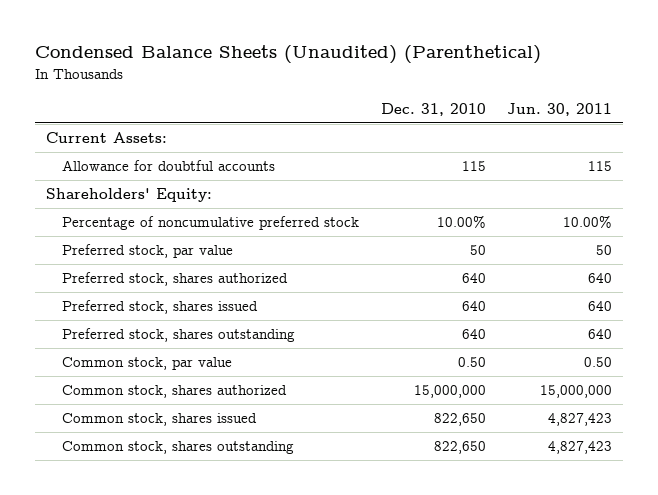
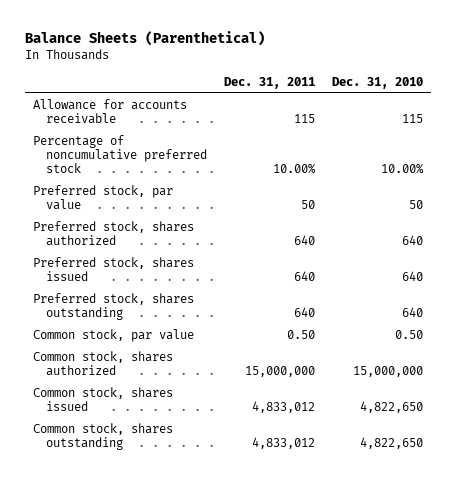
[34,45,541,65] Condensed Balance Sheets (Unaudited) (Parenthetical) -> [24,30,265,46] Balance Sheets (Parenthetical)
[507,102,613,116] Jun. 30, 2011 -> none
none -> [223,76,315,89] Dec. 31, 2011
[45,132,167,144] Current Assets: -> none
[45,188,212,203] Shareholders' Equity: -> none
[62,160,276,172] Allowance for doubtful accounts -> [33,99,188,125] Allowance for accounts receivable
[433,413,486,427] 822,650 -> [359,401,423,414] 4,822,650
[433,441,486,455] 822,650 -> [359,437,423,450] 4,822,650

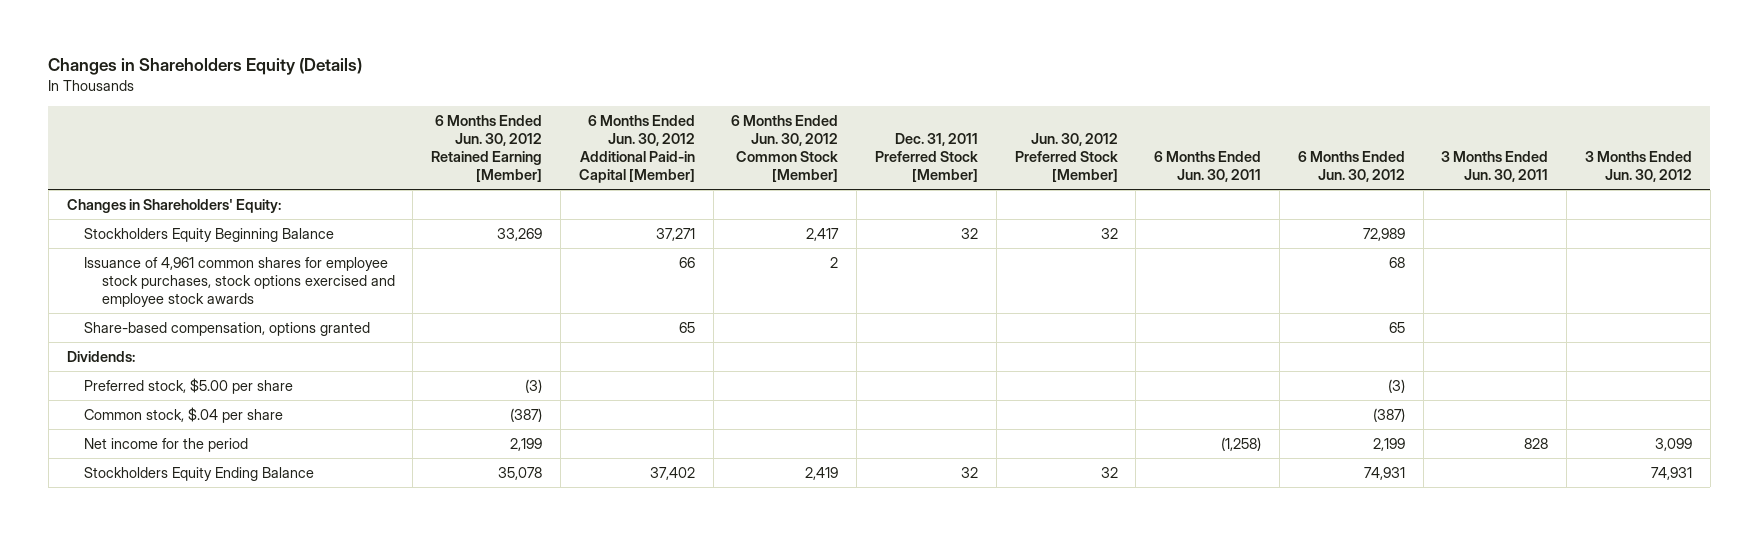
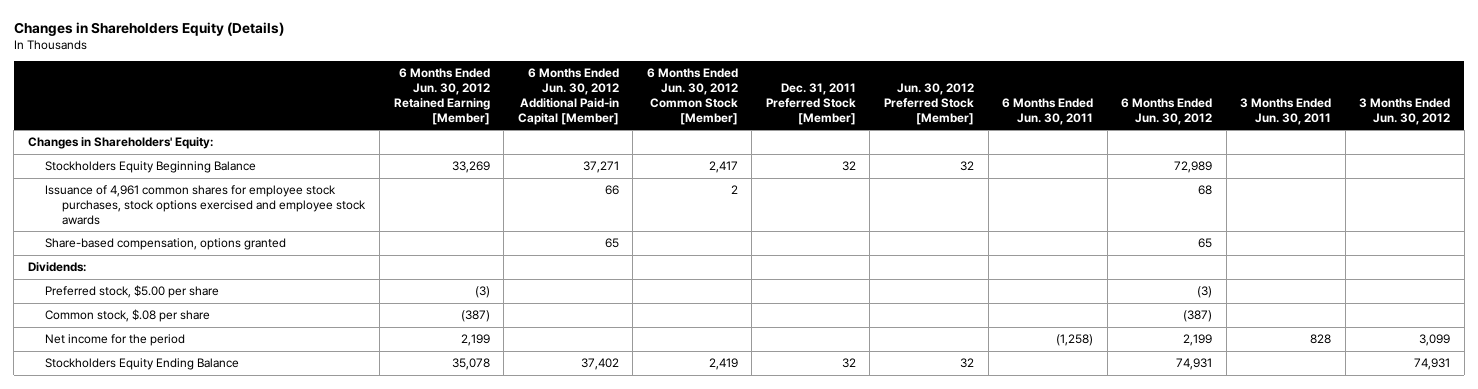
[84,407,284,424] Common stock, $.04 per share -> [45,309,211,323] Common stock, $.08 per share

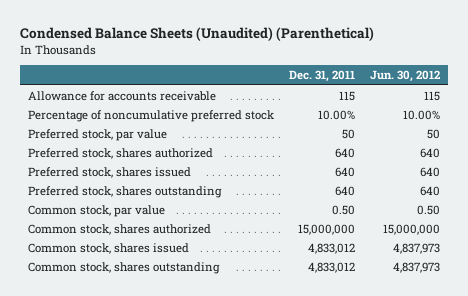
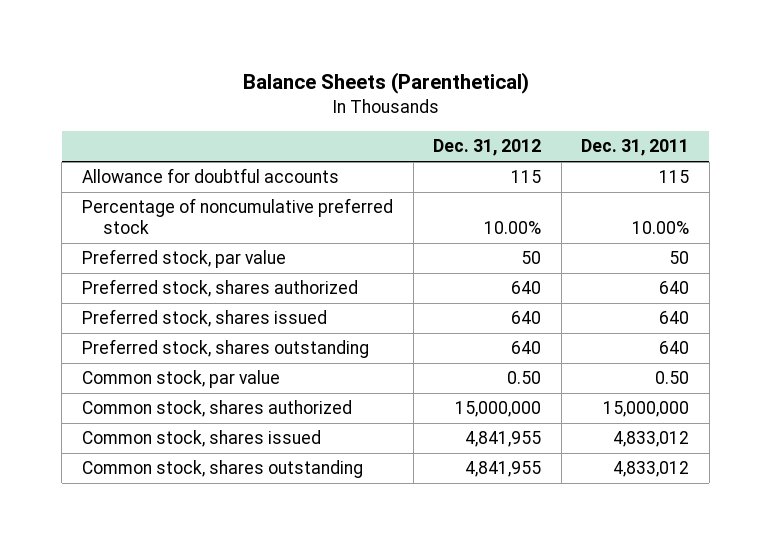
[19,27,374,42] Condensed Balance Sheets (Unaudited) (Parenthetical) -> [242,72,529,95] Balance Sheets (Parenthetical)
[370,70,441,83] Jun. 30, 2012 -> none
none -> [433,139,542,157] Dec. 31, 2012
[27,90,216,101] Allowance for accounts receivable -> [81,168,339,184] Allowance for doubtful accounts

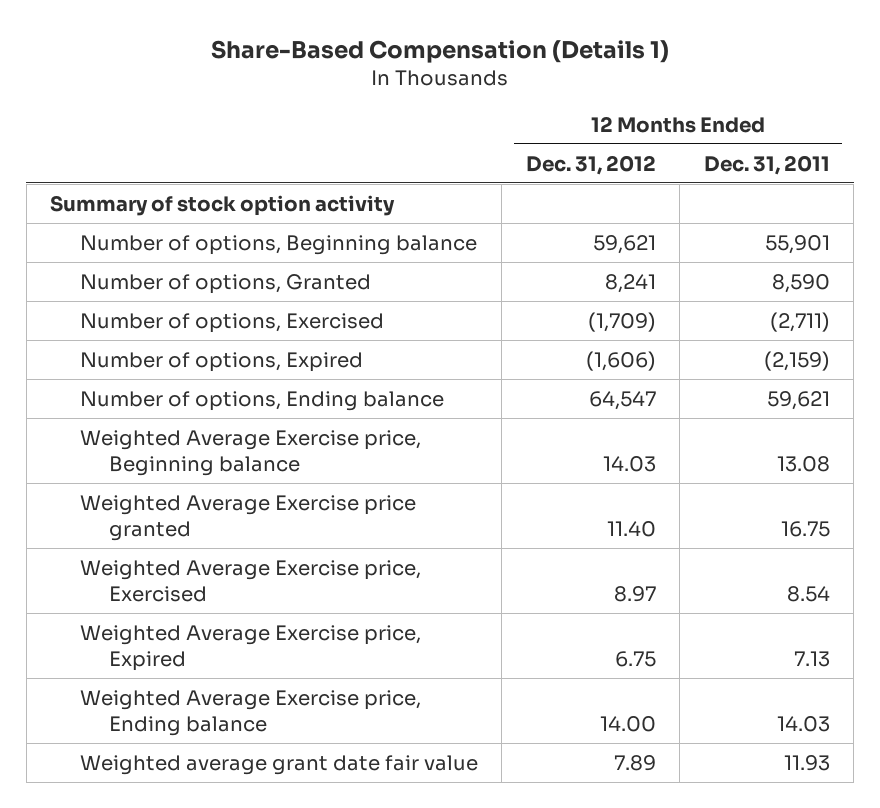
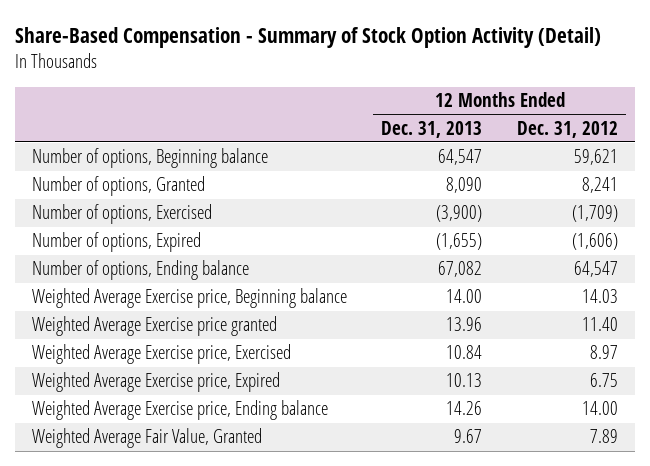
[211,39,670,63] Share-Based Compensation (Details 1) -> [14,27,601,49] Share-Based Compensation - Summary of Stock Option Activity (Detail)
[703,154,830,175] Dec. 31, 2011 -> none
none -> [381,120,483,138] Dec. 31, 2013
[50,194,396,216] Summary of stock option activity -> none
[79,754,478,775] Weighted average grant date fair value -> [31,428,262,449] Weighted Average Fair Value, Granted

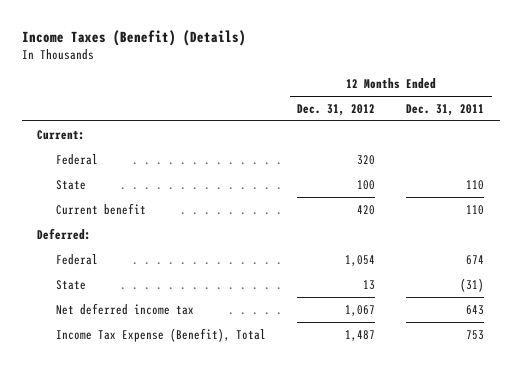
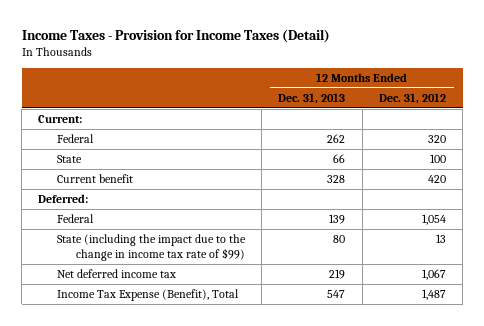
[21,29,246,46] Income Taxes (Benefit) (Details) -> [21,29,330,44] Income Taxes - Provision for Income Taxes (Detail)
[406,104,485,117] Dec. 31, 2011 -> none
none -> [278,92,346,104] Dec. 31, 2013
[56,279,87,290] State -> [57,233,247,261] State (including the impact due to the change in income tax rate of $99)

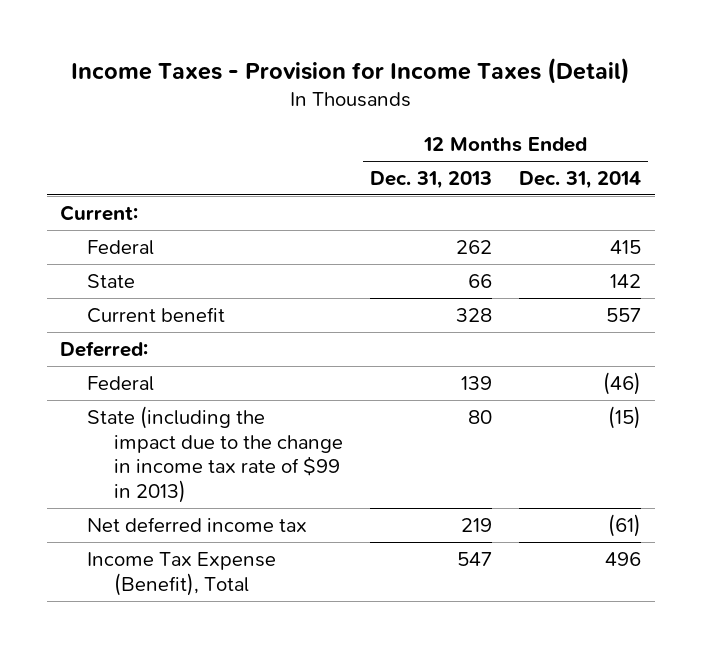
[378,92,446,104] Dec. 31, 2012 -> none
none -> [519,170,642,189] Dec. 31, 2014
[57,233,247,261] State (including the impact due to the change in income tax rate of $99) -> [87,405,344,503] State (including the impact due to the change in income tax rate of $99 in 2013)

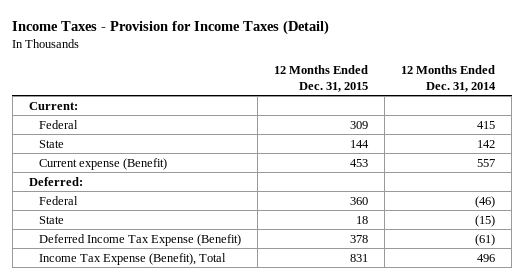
[370,170,493,189] Dec. 31, 2013 -> none
none -> [274,65,369,92] 12 Months Ended Dec. 31, 2015
[87,306,226,323] Current benefit -> [39,157,168,170] Current expense (Benefit)
[87,405,344,503] State (including the impact due to the change in income tax rate of $99 in 2013) -> [39,215,65,224] State
[87,516,308,532] Net deferred income tax -> [39,233,242,246] Deferred Income Tax Expense (Benefit)

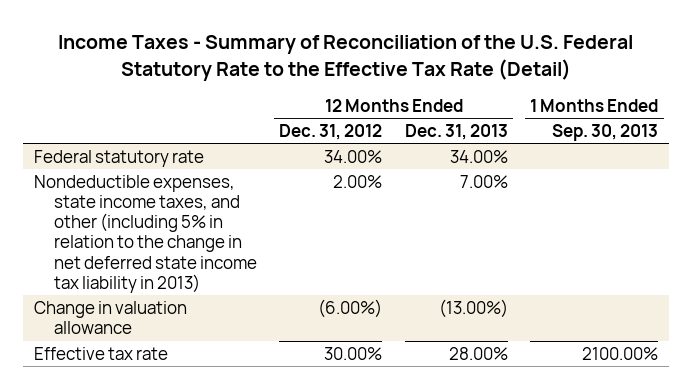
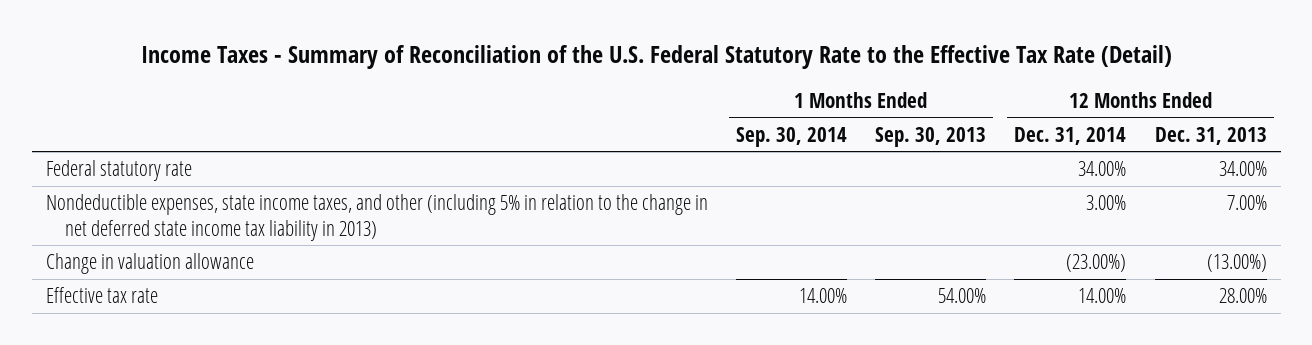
[279,123,383,140] Dec. 31, 2012 -> none
none -> [735,126,847,147] Sep. 30, 2014
none -> [1014,126,1127,145] Dec. 31, 2014
[582,346,659,360] 2100.00% -> [938,288,987,304] 54.00%

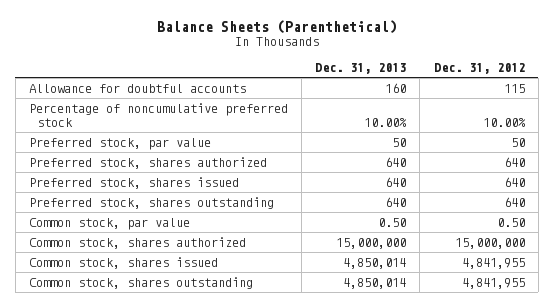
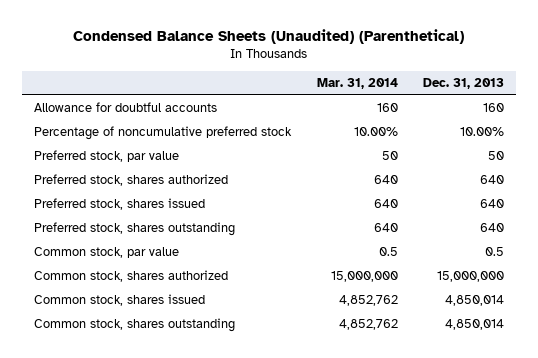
[156,19,397,34] Balance Sheets (Parenthetical) -> [73,29,465,45] Condensed Balance Sheets (Unaudited) (Parenthetical)
[433,62,525,74] Dec. 31, 2012 -> none
none -> [316,77,398,89] Mar. 31, 2014
[378,218,407,228] 0.50 -> [484,247,504,257] 0.5

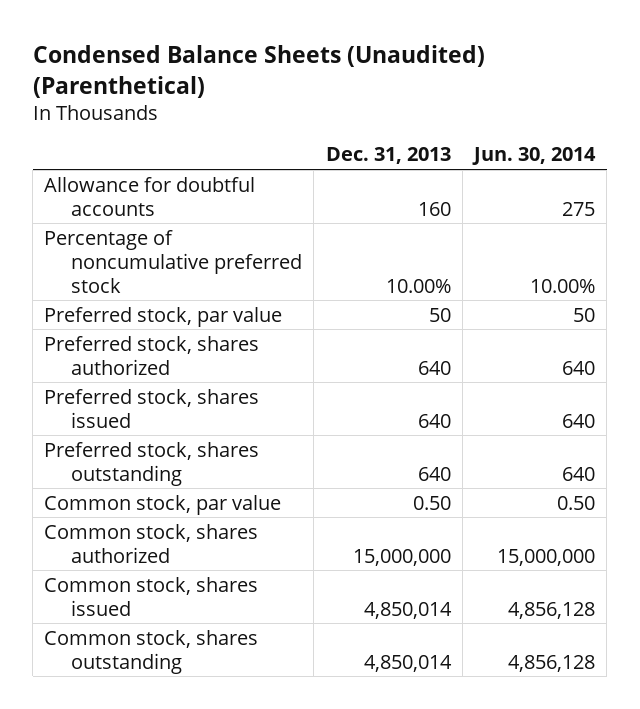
[316,77,398,89] Mar. 31, 2014 -> none
none -> [472,147,597,166] Jun. 30, 2014
[484,247,504,257] 0.5 -> [412,495,451,510] 0.50

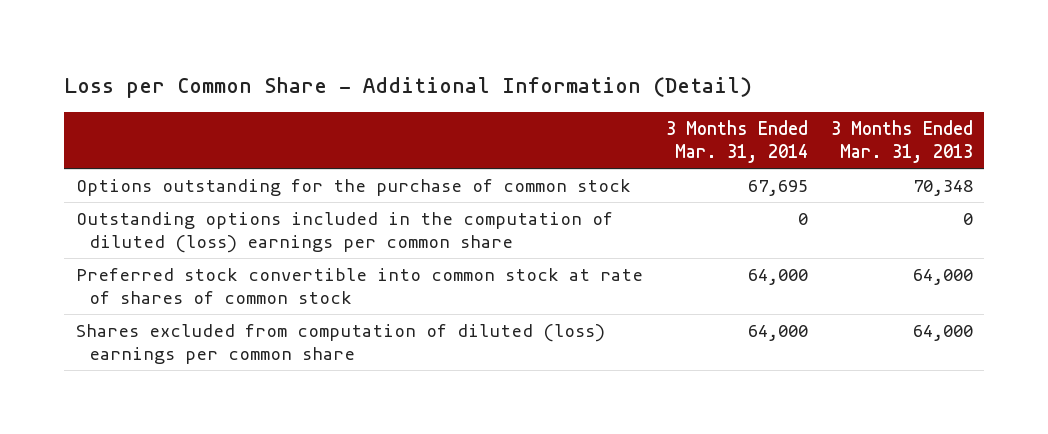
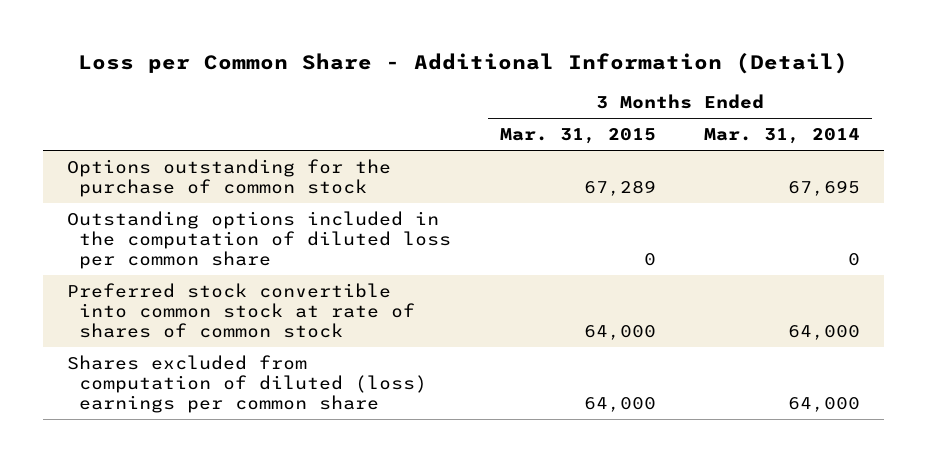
[830,119,973,164] 3 Months Ended Mar. 31, 2013 -> none
none -> [499,128,656,145] Mar. 31, 2015
[75,211,613,254] Outstanding options included in the computation of diluted (loss) earnings per common share -> [67,210,452,269] Outstanding options included in the computation of diluted loss per common share

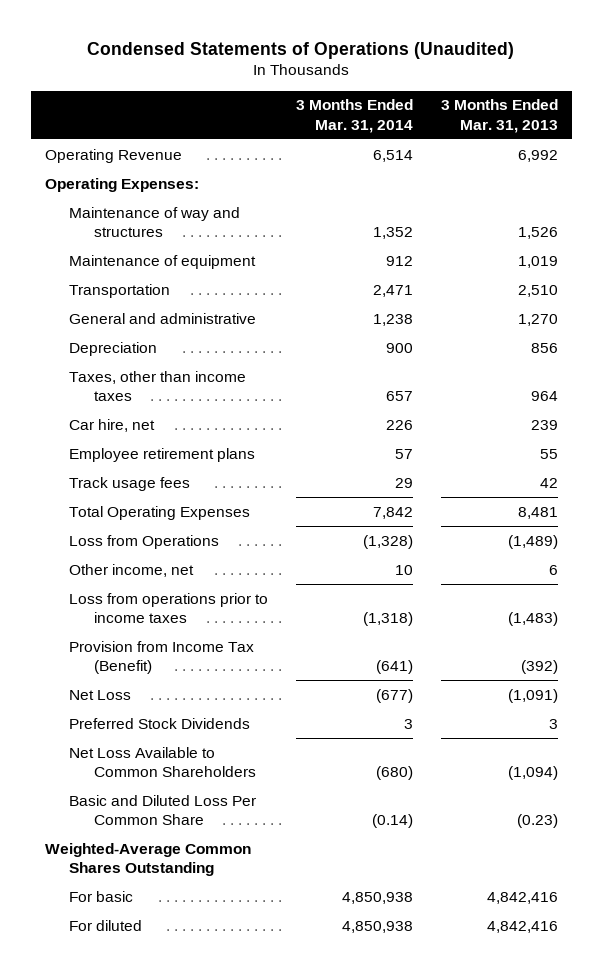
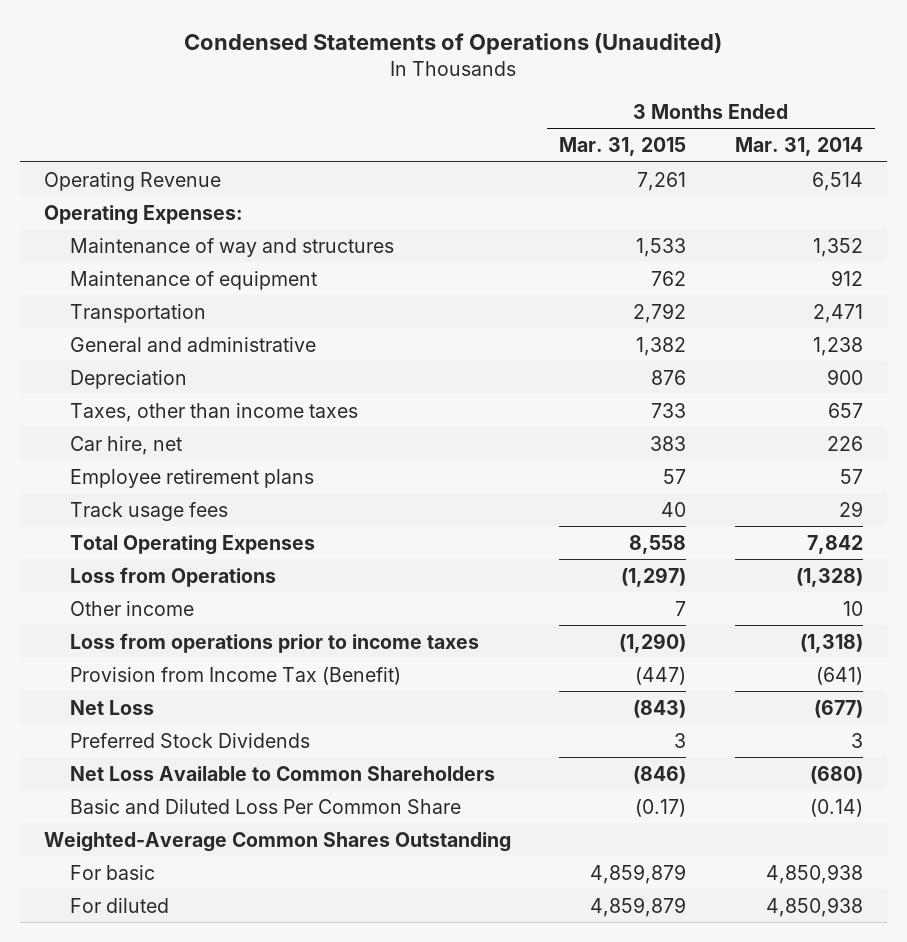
[441,99,559,133] 3 Months Ended Mar. 31, 2013 -> none
none -> [559,137,687,157] Mar. 31, 2015
[69,563,195,577] Other income, net -> [69,600,194,616] Other income

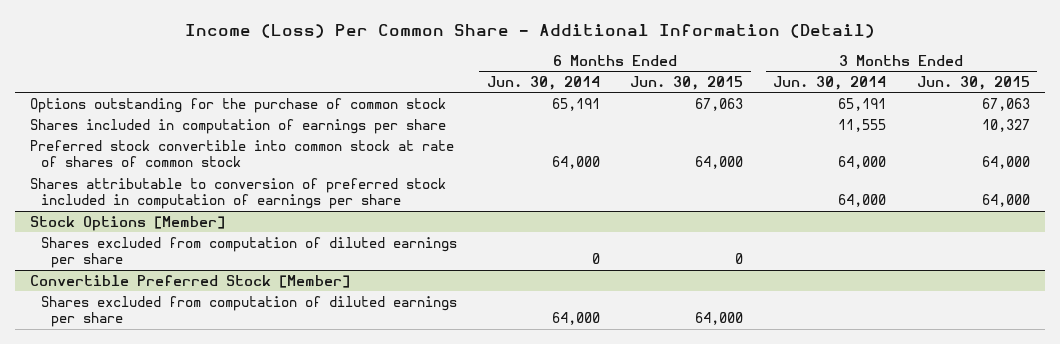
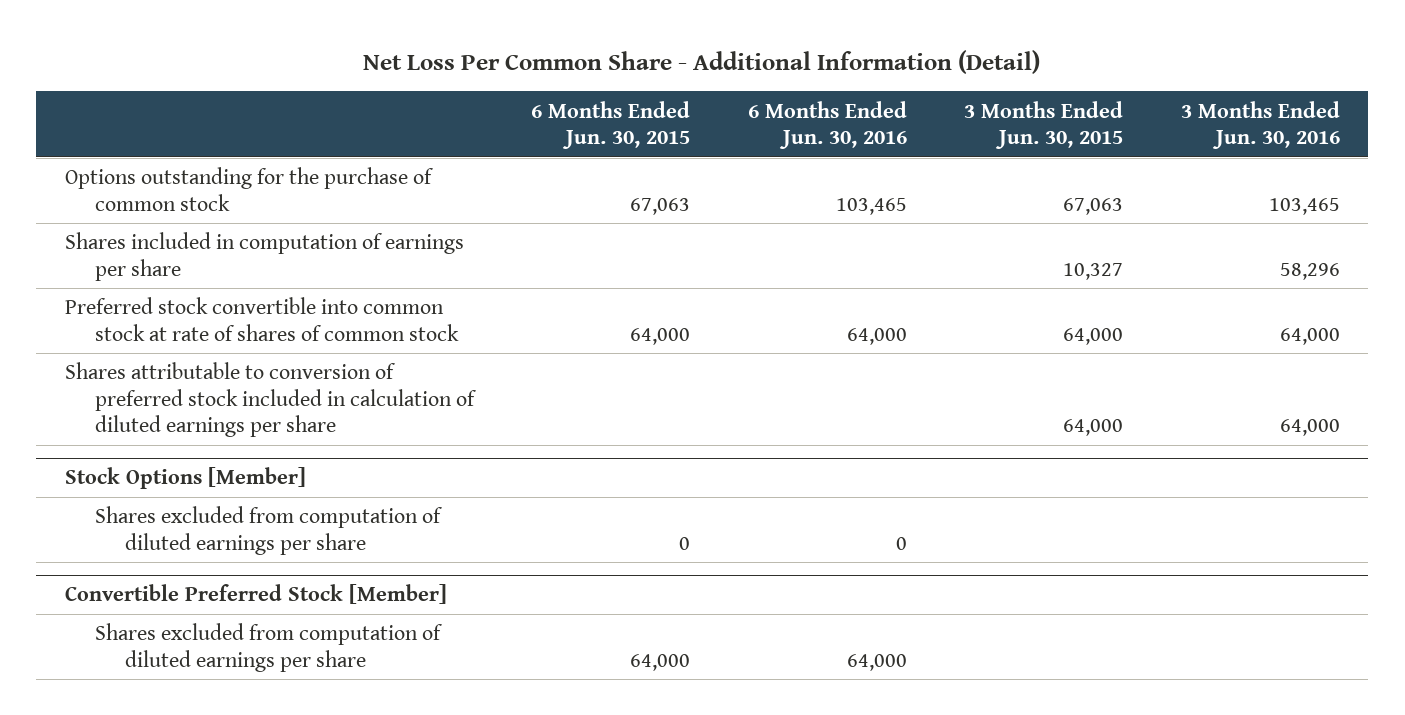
[184,24,875,39] Income (Loss) Per Common Share - Additional Information (Detail) -> [363,49,1041,74] Net Loss Per Common Share - Additional Information (Detail)
[486,75,600,90] Jun. 30, 2014 -> none
[773,75,887,90] Jun. 30, 2014 -> none
none -> [747,100,907,150] 6 Months Ended Jun. 30, 2016
none -> [1180,100,1340,150] 3 Months Ended Jun. 30, 2016
[30,177,447,210] Shares attributable to conversion of preferred stock included in computation of earnings per share -> [64,362,477,438] Shares attributable to conversion of preferred stock included in calculation of diluted earnings per share

